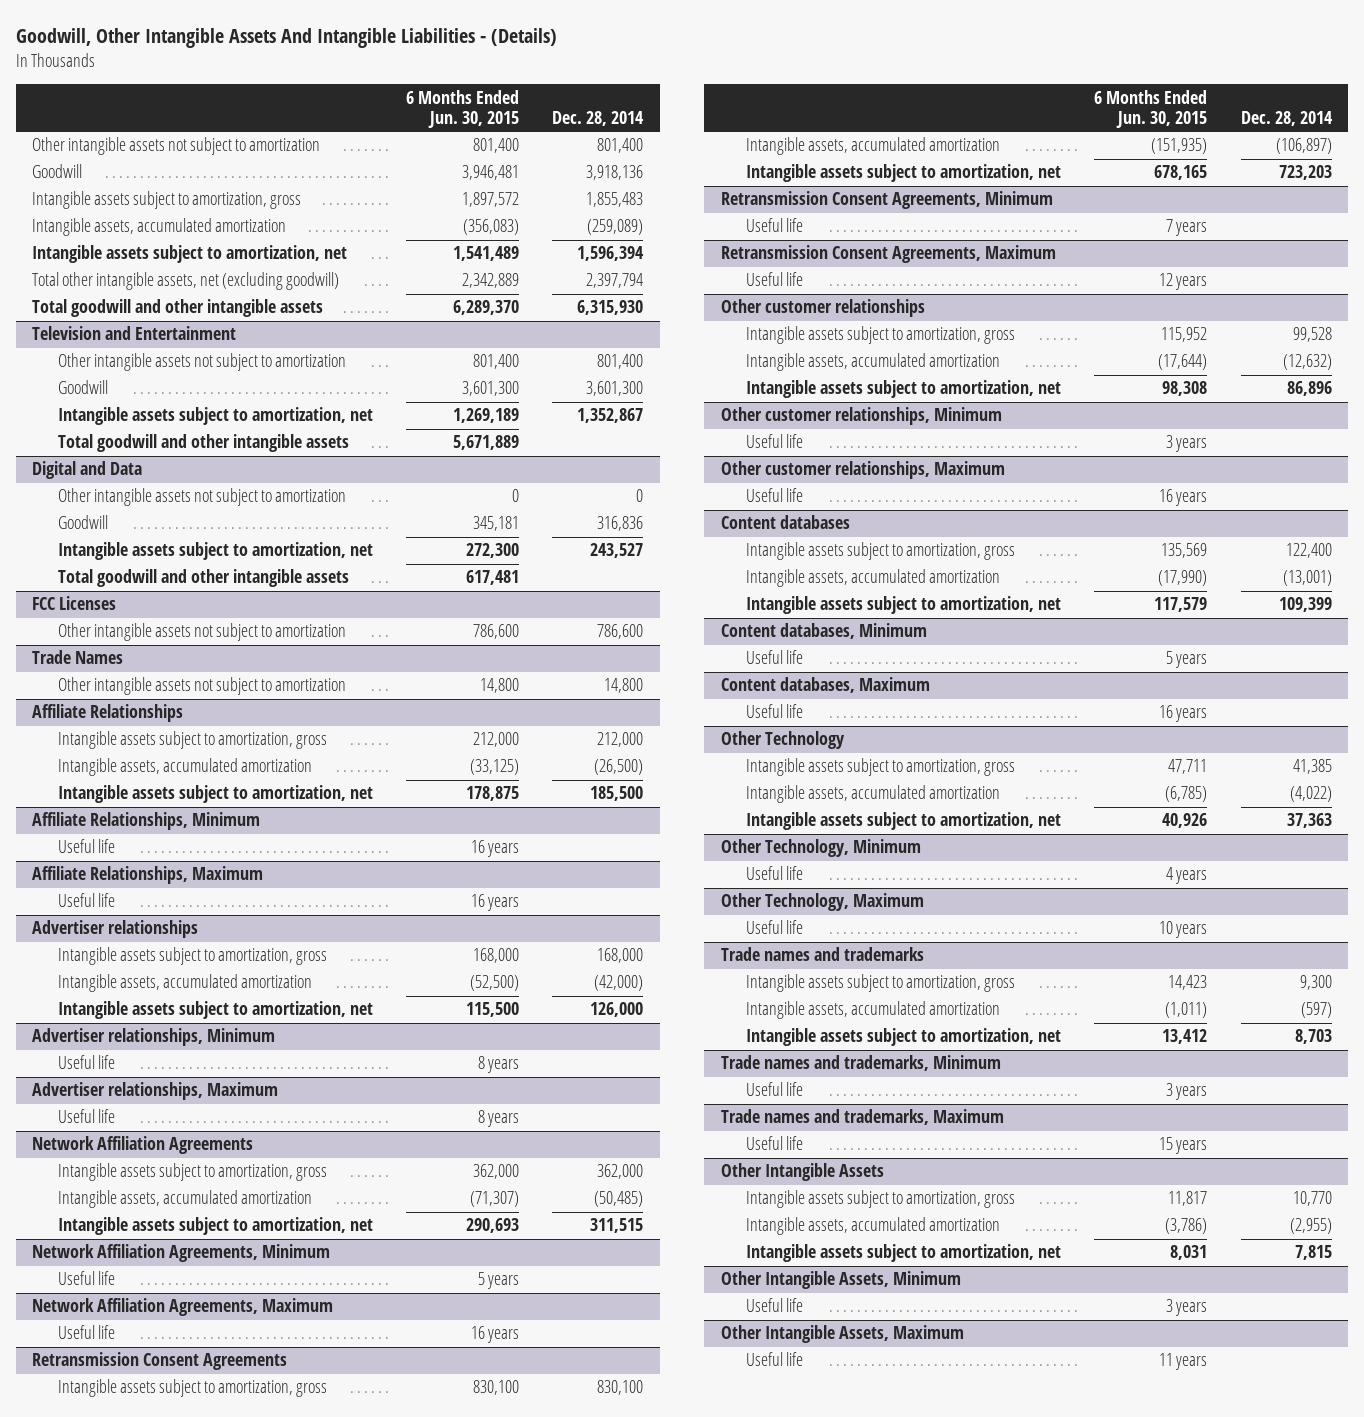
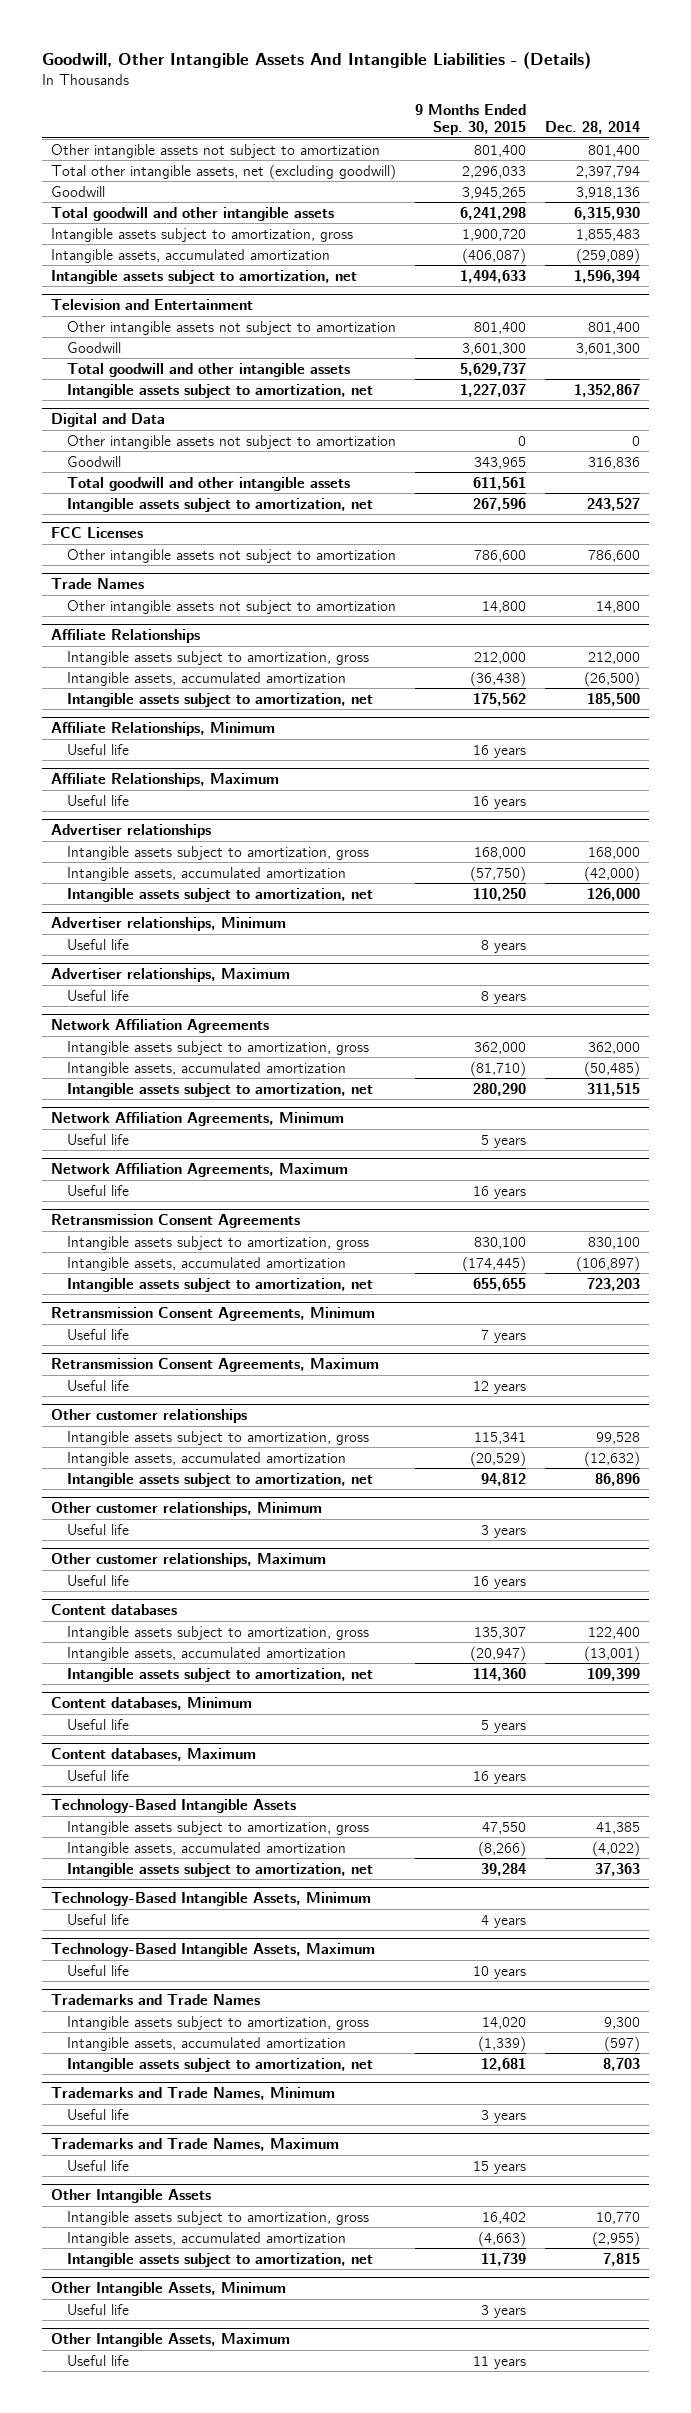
[405,89,519,129] 6 Months Ended Jun. 30, 2015 -> none
none -> [414,104,526,136] 9 Months Ended Sep. 30, 2015
[32,272,340,291] Total other intangible assets, net (excluding goodwill) -> [51,163,397,180] Total other intangible assets, net (excluding goodwill)
[32,299,324,318] Total goodwill and other intangible assets -> [51,206,335,221] Total goodwill and other intangible assets
[57,407,373,426] Intangible assets subject to amortization, net -> [66,383,373,398] Intangible assets subject to amortization, net
[57,542,373,561] Intangible assets subject to amortization, net -> [66,497,373,512] Intangible assets subject to amortization, net
[720,731,845,750] Other Technology -> [51,1799,297,1814] Technology-Based Intangible Assets
[720,839,921,858] Other Technology, Minimum -> none
none -> [51,1892,372,1907] Technology-Based Intangible Assets, Minimum
[720,893,924,912] Other Technology, Maximum -> none
none -> [51,1943,376,1958] Technology-Based Intangible Assets, Maximum
[720,947,924,962] Trade names and trademarks -> [51,1994,261,2006] Trademarks and Trade Names
[720,1055,1001,1072] Trade names and trademarks, Minimum -> [51,2087,336,2101] Trademarks and Trade Names, Minimum
[720,1109,1004,1126] Trade names and trademarks, Maximum -> [51,2138,340,2152] Trademarks and Trade Names, Maximum

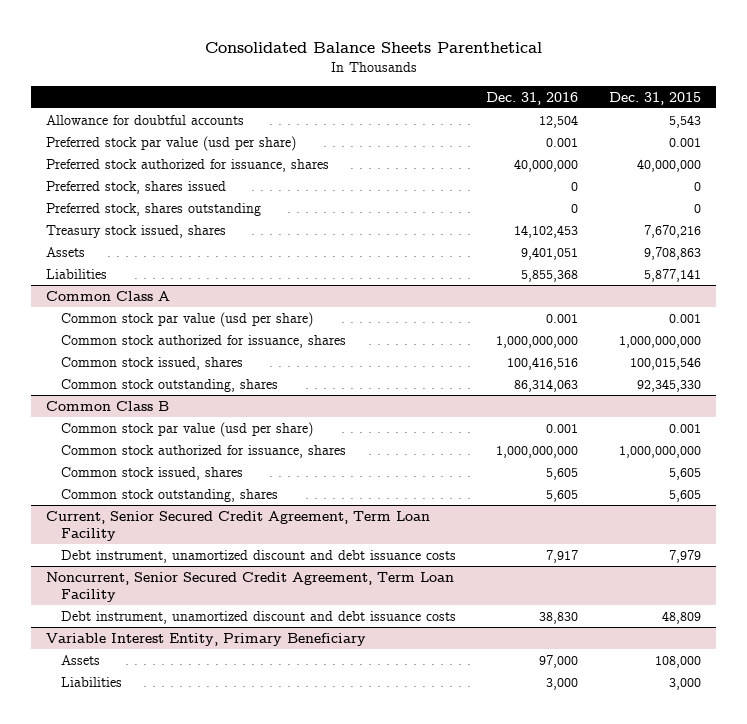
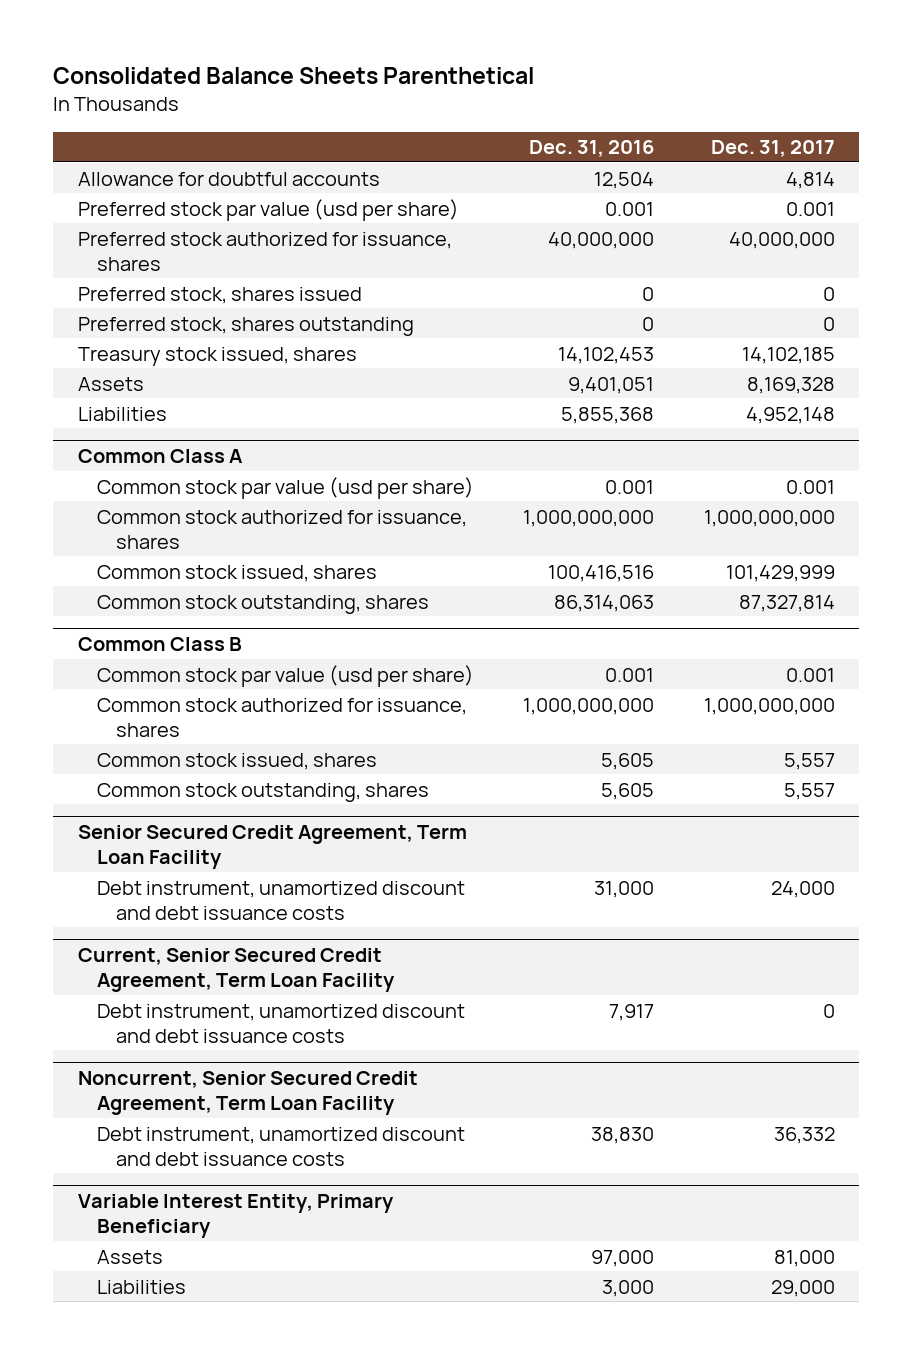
[608,91,701,105] Dec. 31, 2015 -> none
none -> [710,140,835,158] Dec. 31, 2017
none -> [77,825,467,870] Senior Secured Credit Agreement, Term Loan Facility
none -> [96,880,465,920] Debt instrument, unamortized discount and debt issuance costs

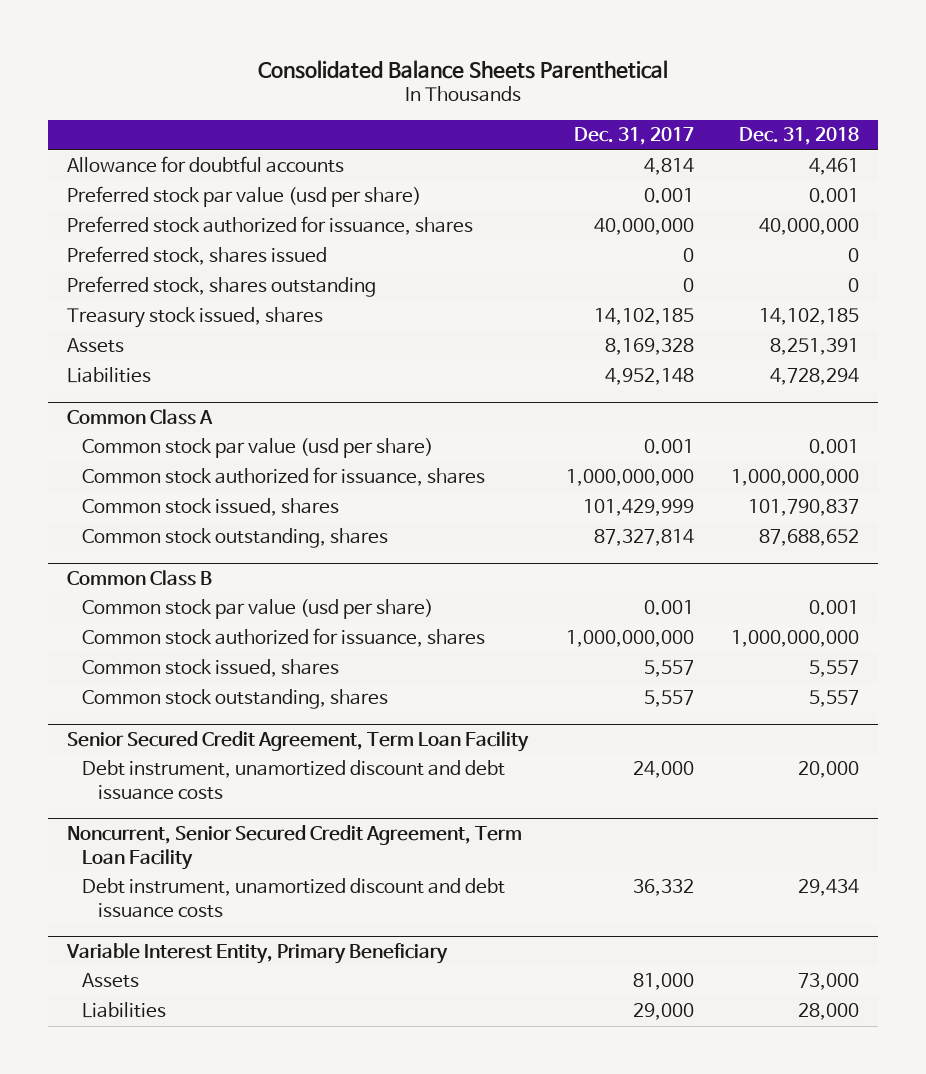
[529,140,655,158] Dec. 31, 2016 -> none
none -> [739,127,860,146] Dec. 31, 2018
[77,948,395,993] Current, Senior Secured Credit Agreement, Term Loan Facility -> none
[96,1003,465,1043] Debt instrument, unamortized discount and debt issuance costs -> none

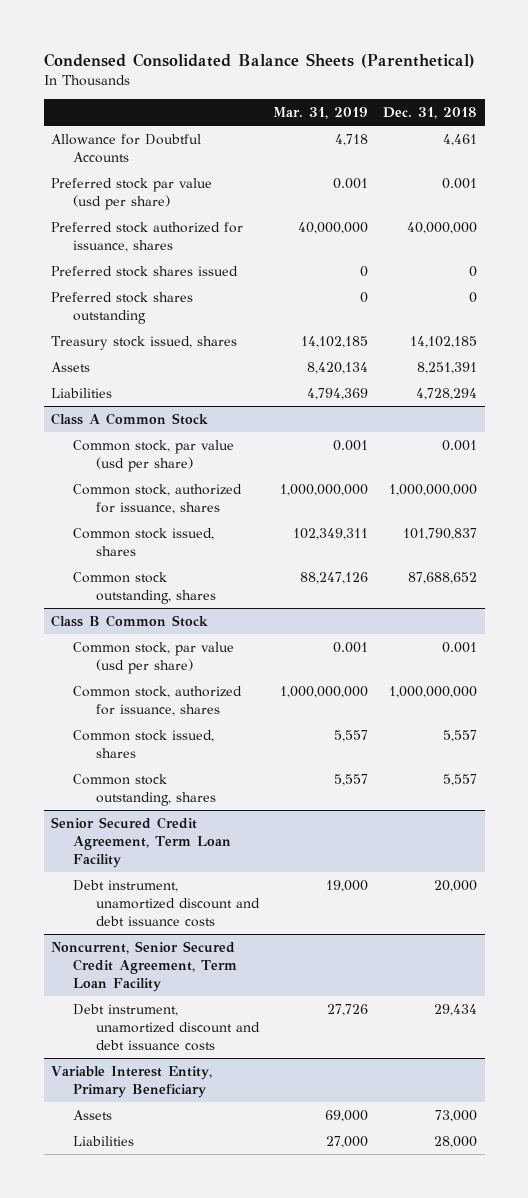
[258,59,669,79] Consolidated Balance Sheets Parenthetical -> [43,52,475,68] Condensed Consolidated Balance Sheets (Parenthetical)
[573,127,694,146] Dec. 31, 2017 -> none
none -> [273,107,369,120] Mar. 31, 2019
[66,156,344,174] Allowance for doubtful accounts -> [50,134,201,163] Allowance for Doubtful Accounts
[66,246,327,266] Preferred stock, shares issued -> [50,266,238,278] Preferred stock shares issued
[66,276,376,298] Preferred stock, shares outstanding -> [50,292,193,324] Preferred stock shares outstanding
[66,409,213,426] Common Class A -> [50,413,208,426] Class A Common Stock
[82,438,434,459] Common stock par value (usd per share) -> [73,440,235,472] Common stock, par value (usd per share)
[82,467,486,487] Common stock authorized for issuance, shares -> [73,484,243,514] Common stock, authorized for issuance, shares
[66,570,212,587] Common Class B -> [50,615,208,628] Class B Common Stock
[82,599,434,620] Common stock par value (usd per share) -> [73,642,235,674] Common stock, par value (usd per share)
[82,628,486,648] Common stock authorized for issuance, shares -> [73,686,243,716] Common stock, authorized for issuance, shares

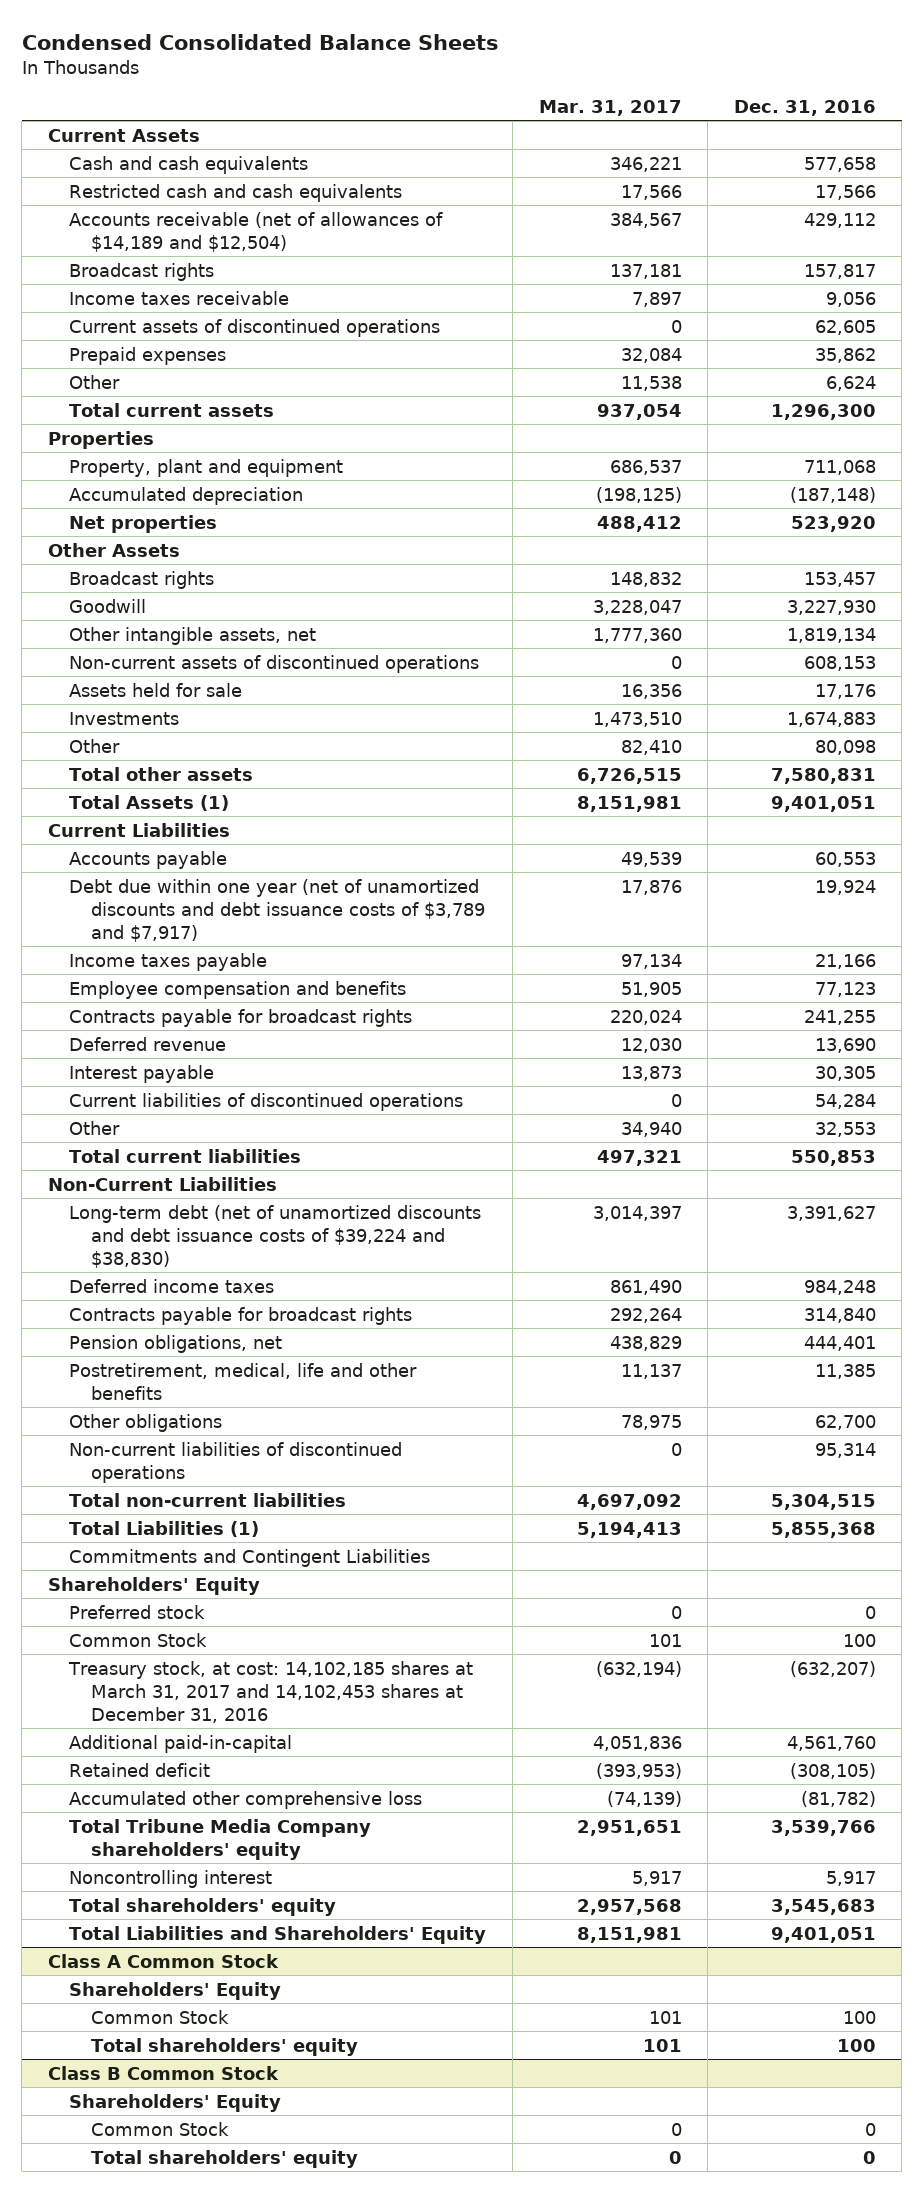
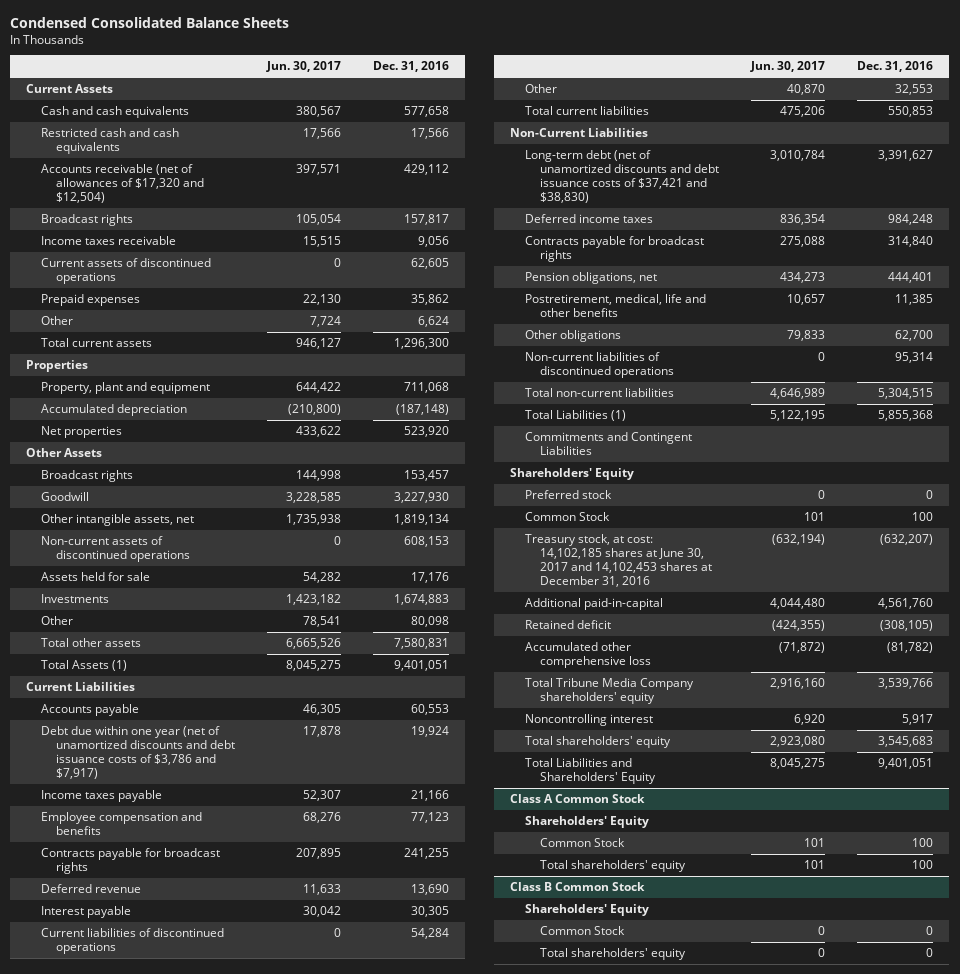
[538,99,682,116] Mar. 31, 2017 -> none
none -> [266,61,342,73] Jun. 30, 2017
[69,211,444,252] Accounts receivable (net of allowances of $14,189 and $12,504) -> [41,163,204,203] Accounts receivable (net of allowances of $17,320 and $12,504)
[69,878,486,942] Debt due within one year (net of unamortized discounts and debt issuance costs of $3,789 and $7,917) -> [41,725,235,779] Debt due within one year (net of unamortized discounts and debt issuance costs of $3,786 and $7,917)
[69,1204,482,1268] Long-term debt (net of unamortized discounts and debt issuance costs of $39,224 and $38,830) -> [525,149,719,203] Long-term debt (net of unamortized discounts and debt issuance costs of $37,421 and $38,830)
[68,1660,474,1723] Treasury stock, at cost: 14,102,185 shares at March 31, 2017 and 14,102,453 shares at December 31, 2016 -> [525,533,712,587] Treasury stock, at cost: 14,102,185 shares at June 30, 2017 and 14,102,453 shares at December 31, 2016

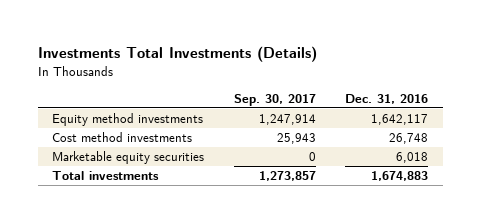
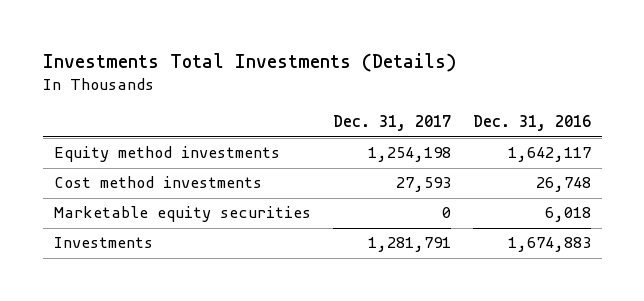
[233,93,316,106] Sep. 30, 2017 -> none
none -> [332,115,451,132] Dec. 31, 2017
[52,171,160,181] Total investments -> [53,237,153,249] Investments

